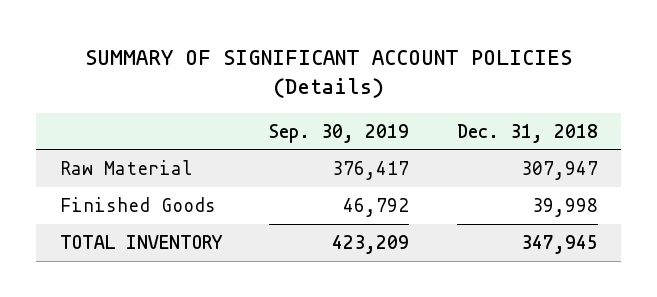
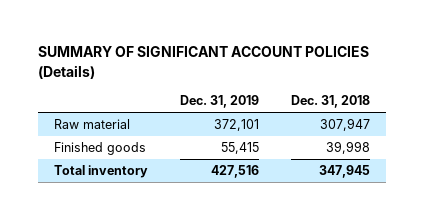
[269,123,410,143] Sep. 30, 2019 -> none
none -> [180,95,260,109] Dec. 31, 2019
[59,159,193,175] Raw Material -> [54,119,131,130] Raw material
[59,196,216,212] Finished Goods -> [54,142,147,156] Finished goods
[59,234,223,249] TOTAL INVENTORY -> [54,165,149,179] Total inventory

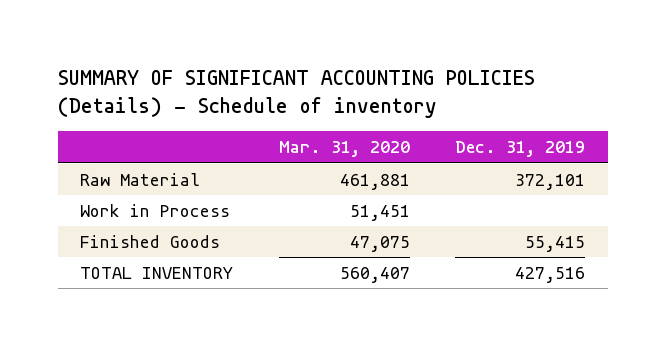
[38,46,370,79] SUMMARY OF SIGNIFICANT ACCOUNT POLICIES (Details) -> [57,70,535,119] SUMMARY OF SIGNIFICANT ACCOUNTING POLICIES (Details) - Schedule of inventory
[291,95,371,109] Dec. 31, 2018 -> none
none -> [278,141,410,158] Mar. 31, 2020
[54,119,131,130] Raw material -> [80,172,201,186] Raw Material
none -> [80,203,231,217] Work in Process
[54,142,147,156] Finished goods -> [80,234,221,248] Finished Goods
[54,165,149,179] Total inventory -> [80,266,234,279] TOTAL INVENTORY

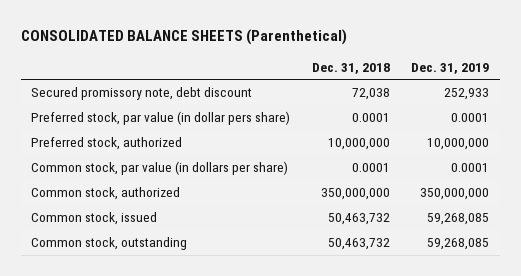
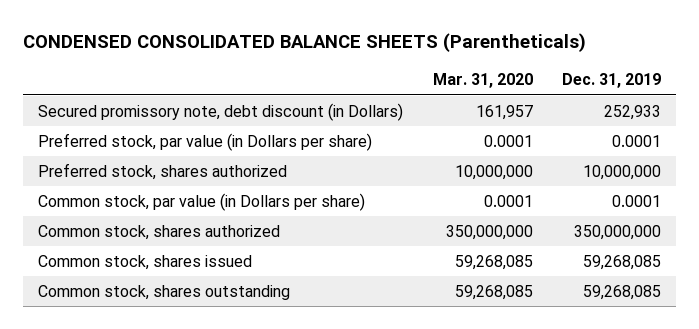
[20,29,347,46] CONSOLIDATED BALANCE SHEETS (Parenthetical) -> [23,33,587,53] CONDENSED CONSOLIDATED BALANCE SHEETS (Parentheticals)
[311,62,390,74] Dec. 31, 2018 -> none
none -> [432,73,533,89] Mar. 31, 2020
[31,87,253,101] Secured promissory note, debt discount -> [37,102,403,121] Secured promissory note, debt discount (in Dollars)
[31,111,291,126] Preferred stock, par value (in dollar pers share) -> [37,132,372,151] Preferred stock, par value (in Dollars per share)
[31,137,183,151] Preferred stock, authorized -> [37,162,287,180] Preferred stock, shares authorized
[31,161,289,176] Common stock, par value (in dollars per share) -> [37,192,365,211] Common stock, par value (in Dollars per share)
[31,187,181,201] Common stock, authorized -> [37,224,280,240] Common stock, shares authorized
[31,212,158,226] Common stock, issued -> [37,254,252,270] Common stock, shares issued
[31,237,188,251] Common stock, outstanding -> [37,284,290,300] Common stock, shares outstanding

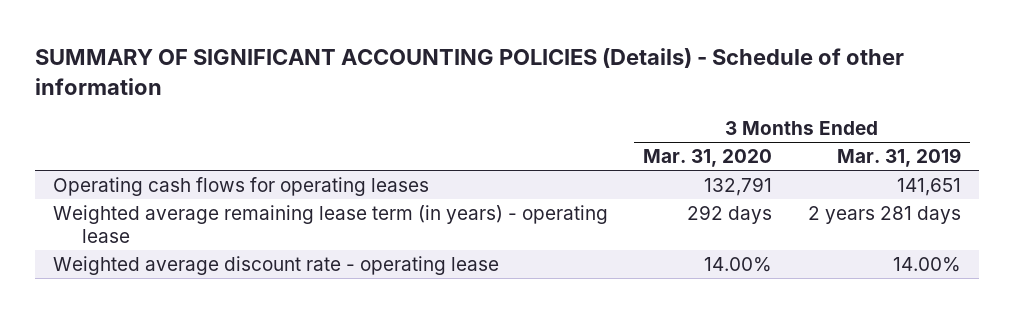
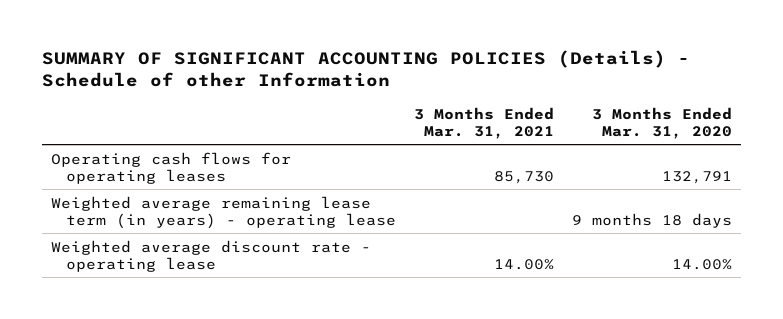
[34,47,904,95] SUMMARY OF SIGNIFICANT ACCOUNTING POLICIES (Details) - Schedule of other information -> [41,49,690,87] SUMMARY OF SIGNIFICANT ACCOUNTING POLICIES (Details) - Schedule of other Information
[837,148,962,168] Mar. 31, 2019 -> none
none -> [414,106,555,139] 3 Months Ended Mar. 31, 2021
[687,205,773,225] 292 days -> [572,212,733,228] 9 months 18 days

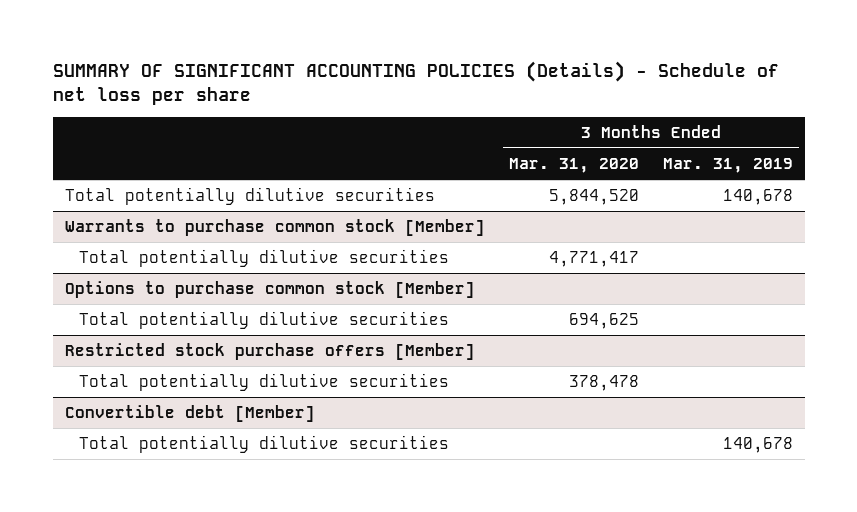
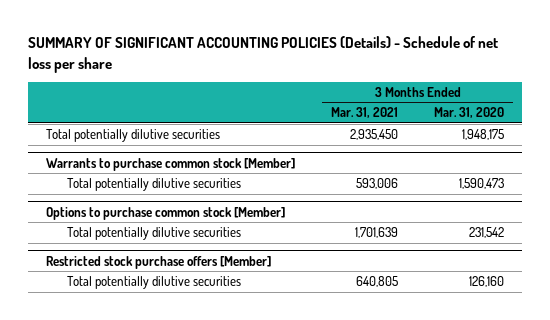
[662,158,793,174] Mar. 31, 2019 -> none
none -> [331,107,399,119] Mar. 31, 2021
[548,189,639,206] 5,844,520 -> [462,129,505,141] 1,948,175
[548,251,639,268] 4,771,417 -> [459,178,505,190] 1,590,473
[568,313,639,330] 694,625 -> [469,227,505,239] 231,542
[64,405,315,423] Convertible debt [Member] -> none
[79,435,450,454] Total potentially dilutive securities -> none
[568,375,639,392] 378,478 -> [469,276,505,288] 126,160

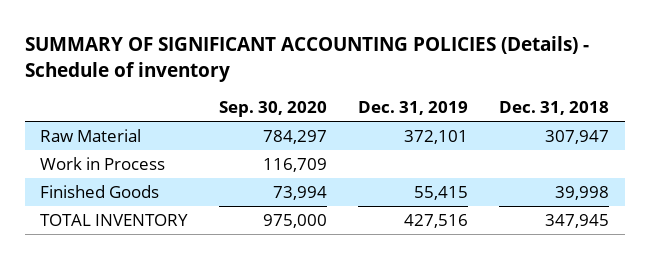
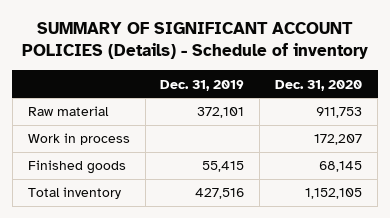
[24,35,589,82] SUMMARY OF SIGNIFICANT ACCOUNTING POLICIES (Details) - Schedule of inventory -> [21,22,368,60] SUMMARY OF SIGNIFICANT ACCOUNT POLICIES (Details) - Schedule of inventory
[219,101,328,118] Sep. 30, 2020 -> none
[499,101,610,116] Dec. 31, 2018 -> none
none -> [275,79,363,91] Dec. 31, 2020
[40,128,142,142] Raw Material -> [27,106,109,117] Raw material
[40,156,166,170] Work in Process -> [27,133,130,146] Work in process
[40,184,160,198] Finished Goods -> [27,160,126,175] Finished goods
[40,213,189,226] TOTAL INVENTORY -> [27,187,121,200] Total inventory

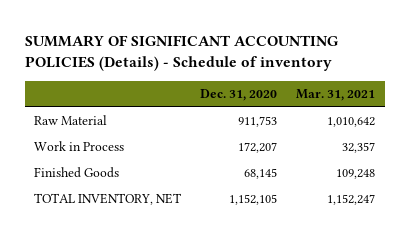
[21,22,368,60] SUMMARY OF SIGNIFICANT ACCOUNT POLICIES (Details) - Schedule of inventory -> [24,34,338,71] SUMMARY OF SIGNIFICANT ACCOUNTING POLICIES (Details) - Schedule of inventory
[160,79,245,91] Dec. 31, 2019 -> none
none -> [296,89,376,102] Mar. 31, 2021
[27,106,109,117] Raw material -> [34,115,108,126] Raw Material
[27,133,130,146] Work in process -> [34,141,125,152] Work in Process
[27,160,126,175] Finished goods -> [34,167,120,179] Finished Goods
[27,187,121,200] Total inventory -> [34,193,182,206] TOTAL INVENTORY, NET

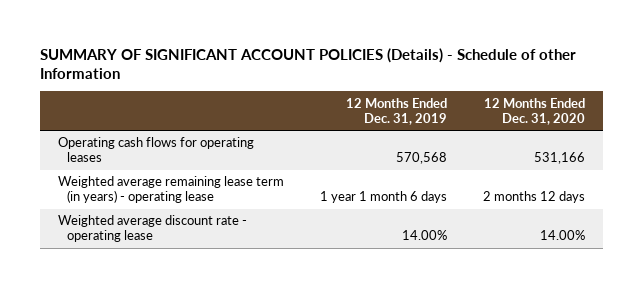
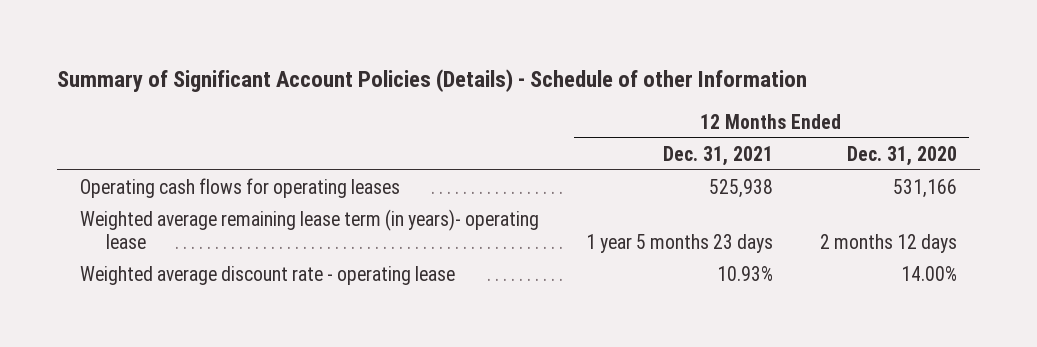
[40,47,577,79] SUMMARY OF SIGNIFICANT ACCOUNT POLICIES (Details) - Schedule of other Information -> [56,68,807,92] Summary of Significant Account Policies (Details) - Schedule of other Information
[346,97,448,125] 12 Months Ended Dec. 31, 2019 -> none
none -> [662,145,773,166] Dec. 31, 2021
[58,176,285,204] Weighted average remaining lease term (in years) - operating lease -> [80,208,540,250] Weighted average remaining lease term (in years)- operating lease

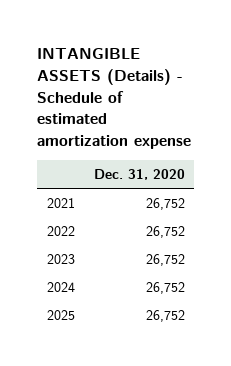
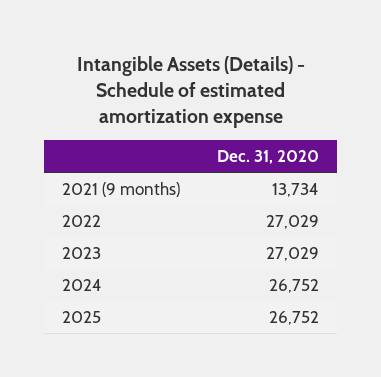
[37,48,192,150] INTANGIBLE ASSETS (Details) - Schedule of estimated amortization expense -> [76,55,305,129] Intangible Assets (Details) - Schedule of estimated amortization expense
[46,197,75,208] 2021 -> [62,181,181,197] 2021 (9 months)
[145,197,185,210] 26,752 -> [271,182,319,197] 13,734
[145,225,185,238] 26,752 -> [265,214,319,229] 27,029
[145,253,185,266] 26,752 -> [265,246,319,261] 27,029

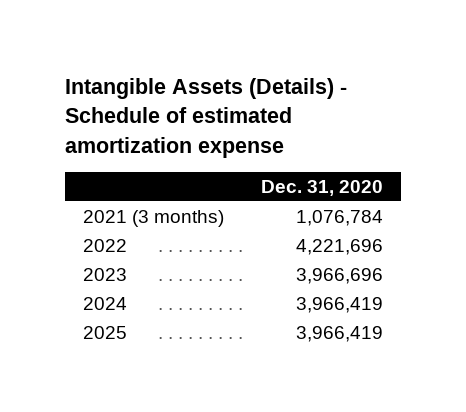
[62,181,181,197] 2021 (9 months) -> [83,210,225,228] 2021 (3 months)
[271,182,319,197] 13,734 -> [295,210,383,227] 1,076,784
[265,214,319,229] 27,029 -> [295,239,383,256] 4,221,696
[265,246,319,261] 27,029 -> [295,268,383,285] 3,966,696
[268,278,319,293] 26,752 -> [295,297,383,314] 3,966,419
[268,310,319,325] 26,752 -> [295,326,383,343] 3,966,419

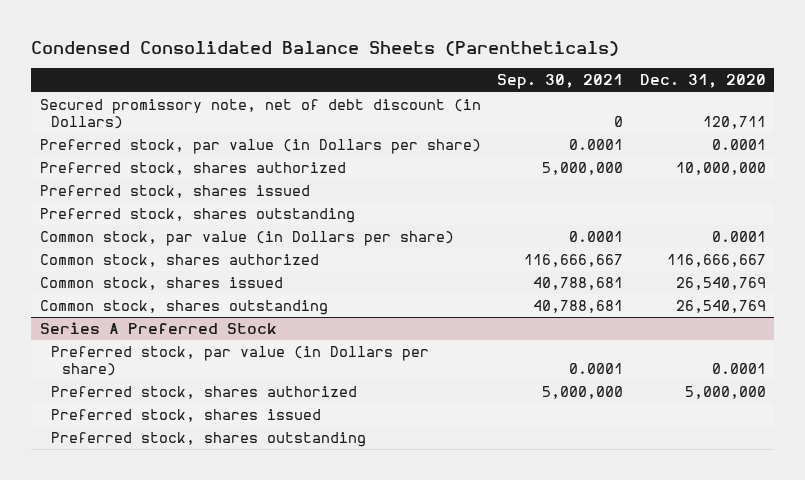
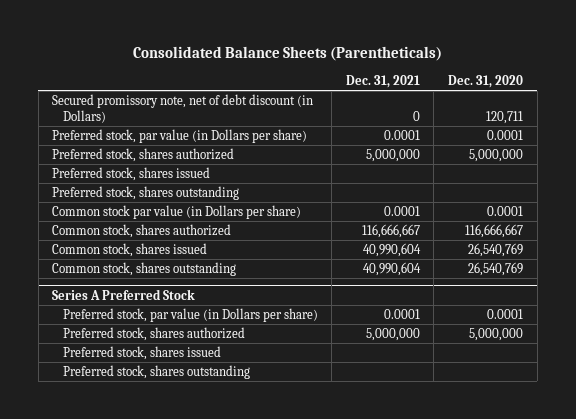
[31,40,620,56] Condensed Consolidated Balance Sheets (Parentheticals) -> [132,45,442,61] Consolidated Balance Sheets (Parentheticals)
[497,74,624,90] Sep. 30, 2021 -> none
none -> [345,74,420,88] Dec. 31, 2021
[675,162,766,176] 10,000,000 -> [469,149,524,163] 5,000,000
[39,231,454,247] Common stock, par value (in Dollars per share) -> [52,205,302,220] Common stock par value (in Dollars per share)

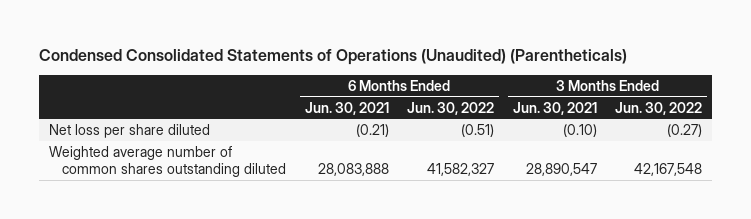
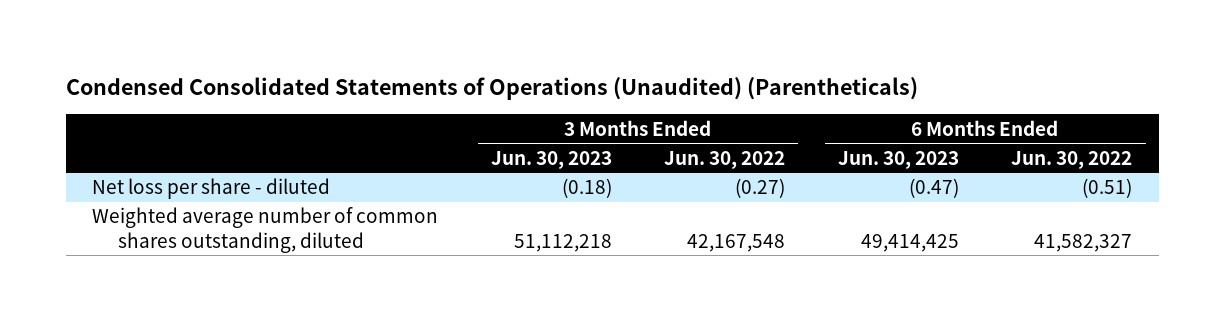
[304,101,389,115] Jun. 30, 2021 -> none
[512,101,597,115] Jun. 30, 2021 -> none
none -> [490,150,612,169] Jun. 30, 2023
none -> [837,150,959,169] Jun. 30, 2023
[48,123,210,138] Net loss per share diluted -> [92,178,331,200] Net loss per share - diluted
[48,145,286,178] Weighted average number of common shares outstanding diluted -> [92,207,439,253] Weighted average number of common shares outstanding, diluted

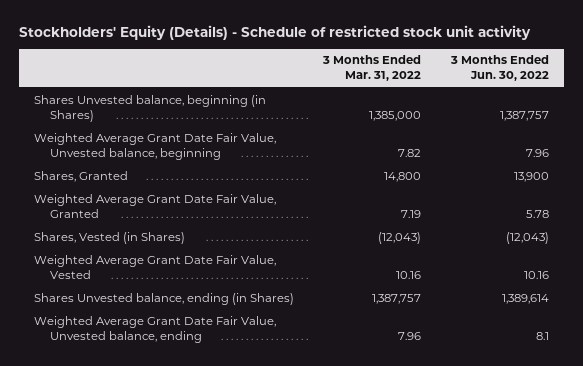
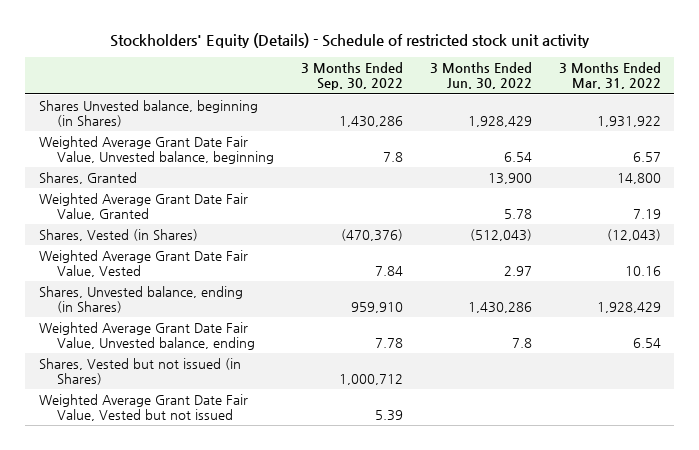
none -> [301,62,404,91] 3 Months Ended Sep. 30, 2022
[369,110,422,121] 1,385,000 -> [596,116,661,128] 1,931,922
[499,110,549,121] 1,387,757 -> [467,116,532,128] 1,928,429
[398,148,422,157] 7.82 -> [632,152,661,163] 6.57
[525,148,549,157] 7.96 -> [503,152,532,163] 6.54
[505,231,549,244] (12,043) -> [469,229,532,242] (512,043)
[523,270,549,279] 10.16 -> [503,266,532,277] 2.97
[33,292,294,305] Shares Unvested balance, ending (in Shares) -> [38,286,243,314] Shares, Unvested balance, ending (in Shares)
[372,293,422,304] 1,387,757 -> [596,302,661,314] 1,928,429
[501,293,549,304] 1,389,614 -> [467,302,532,314] 1,430,286
[398,331,422,340] 7.96 -> [632,338,661,349] 6.54
[535,331,549,340] 8.1 -> [511,338,532,349] 7.8
none -> [38,358,241,386] Shares, Vested but not issued (in Shares)
none -> [38,394,248,422] Weighted Average Grant Date Fair Value, Vested but not issued

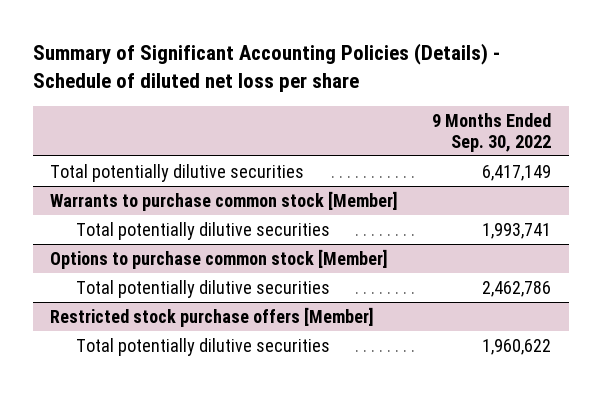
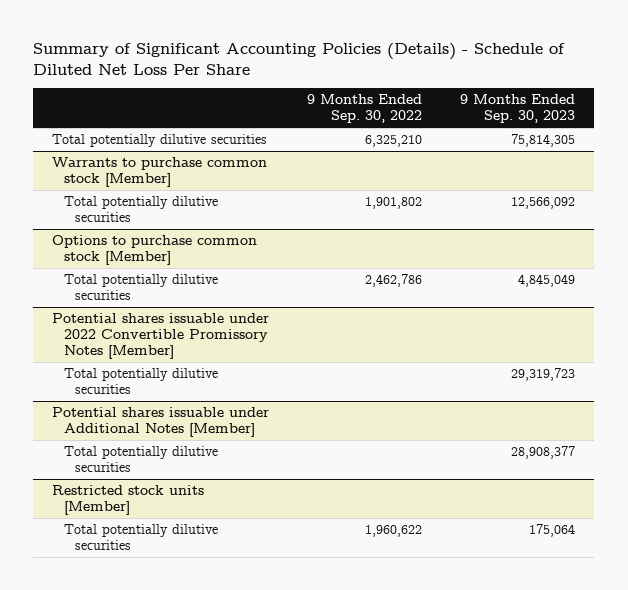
[32,43,500,93] Summary of Significant Accounting Policies (Details) - Schedule of diluted net loss per share -> [33,42,566,75] Summary of Significant Accounting Policies (Details) - Schedule of Diluted Net Loss Per Share
none -> [460,94,576,124] 9 Months Ended Sep. 30, 2023
[482,164,552,181] 6,417,149 -> [365,135,423,148] 6,325,210
[482,222,552,239] 1,993,741 -> [365,197,423,210] 1,901,802
none -> [52,313,270,360] Potential shares issuable under 2022 Convertible Promissory Notes [Member]
none -> [63,368,218,395] Total potentially dilutive securities
none -> [52,407,270,438] Potential shares issuable under Additional Notes [Member]
none -> [63,446,218,473] Total potentially dilutive securities
[49,306,374,327] Restricted stock purchase offers [Member] -> [52,485,205,516] Restricted stock units [Member]

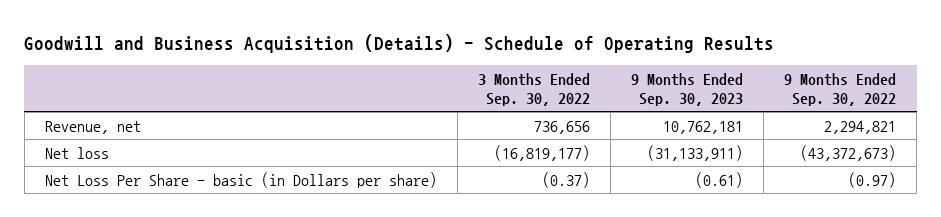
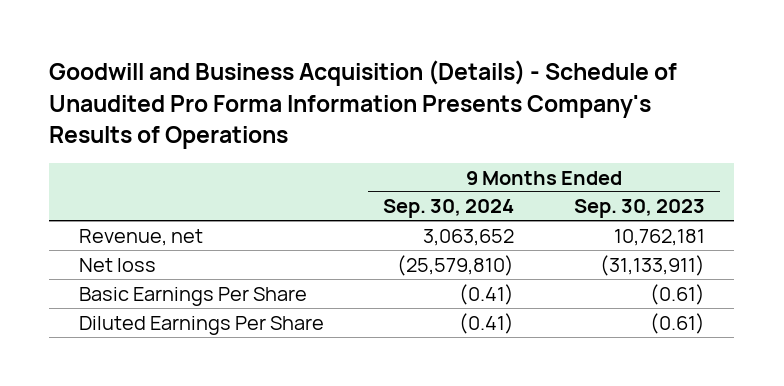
[24,34,775,54] Goodwill and Business Acquisition (Details) - Schedule of Operating Results -> [49,60,678,149] Goodwill and Business Acquisition (Details) - Schedule of Unaudited Pro Forma Information Presents Company's Results of Operations
[478,72,591,107] 3 Months Ended Sep. 30, 2022 -> none
[784,72,897,107] 9 Months Ended Sep. 30, 2022 -> none
none -> [383,199,515,219] Sep. 30, 2024
[44,171,437,188] Net Loss Per Share - basic (in Dollars per share) -> [78,286,307,306] Basic Earnings Per Share
none -> [78,315,324,335] Diluted Earnings Per Share

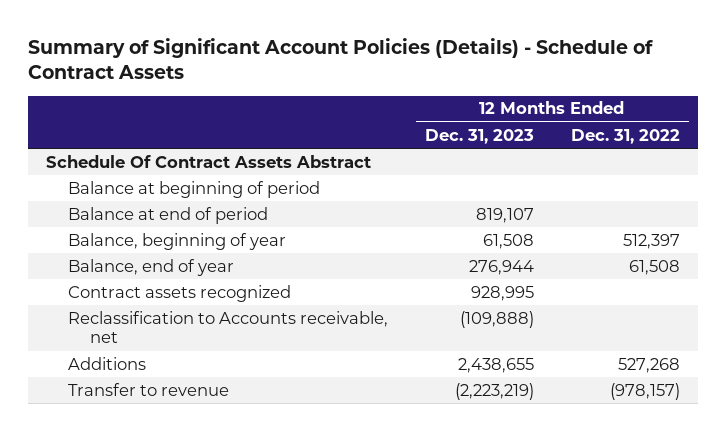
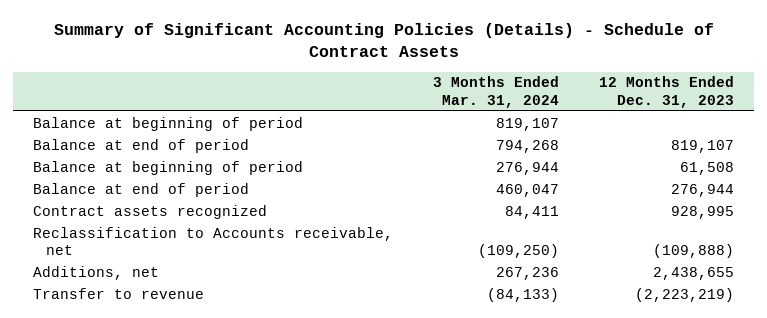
[28,37,654,80] Summary of Significant Account Policies (Details) - Schedule of Contract Assets -> [53,23,714,58] Summary of Significant Accounting Policies (Details) - Schedule of Contract Assets
[570,128,680,144] Dec. 31, 2022 -> none
none -> [433,76,560,108] 3 Months Ended Mar. 31, 2024
[46,154,372,168] Schedule Of Contract Assets Abstract -> none
[68,232,287,250] Balance, beginning of year -> [32,160,303,175] Balance at beginning of period
[68,258,235,276] Balance, end of year -> [32,182,249,197] Balance at end of period
[68,356,147,370] Additions -> [32,265,159,280] Additions, net

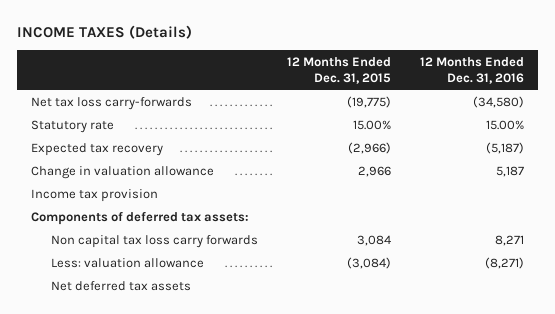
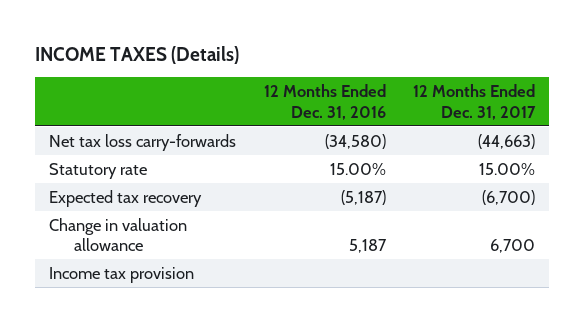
[286,57,391,84] 12 Months Ended Dec. 31, 2015 -> none
none -> [413,84,537,120] 12 Months Ended Dec. 31, 2017
[30,210,249,225] Components of deferred tax assets: -> none
[51,234,259,248] Non capital tax loss carry forwards -> none
[51,257,205,268] Less: valuation allowance -> none
[51,280,192,291] Net deferred tax assets -> none

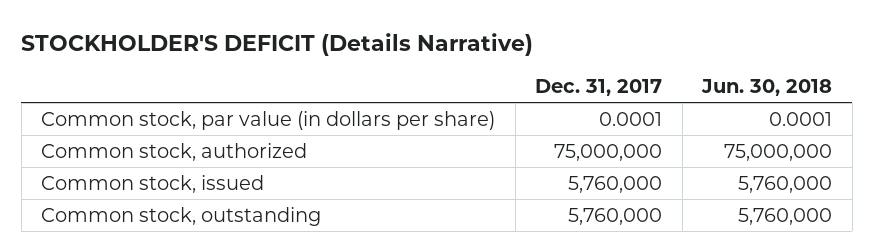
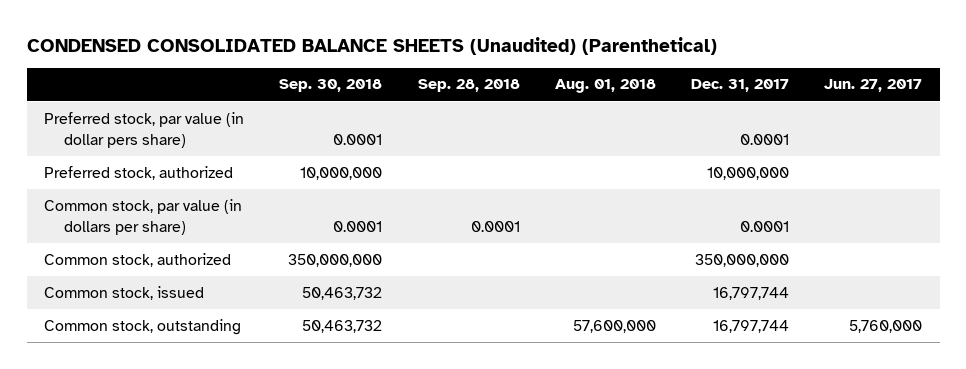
[21,33,534,57] STOCKHOLDER'S DEFICIT (Details Narrative) -> [26,36,717,55] CONDENSED CONSOLIDATED BALANCE SHEETS (Unaudited) (Parenthetical)
[701,78,833,96] Jun. 30, 2018 -> none
none -> [279,79,383,93] Sep. 30, 2018
none -> [417,79,520,93] Sep. 28, 2018
none -> [554,79,656,94] Aug. 01, 2018
none -> [823,79,922,93] Jun. 27, 2017
none -> [44,111,245,148] Preferred stock, par value (in dollar pers share)
none -> [44,165,234,180] Preferred stock, authorized
[554,143,663,161] 75,000,000 -> [694,253,789,267] 350,000,000
[568,175,663,193] 5,760,000 -> [712,286,789,300] 16,797,744
[568,207,663,225] 5,760,000 -> [712,319,789,333] 16,797,744

